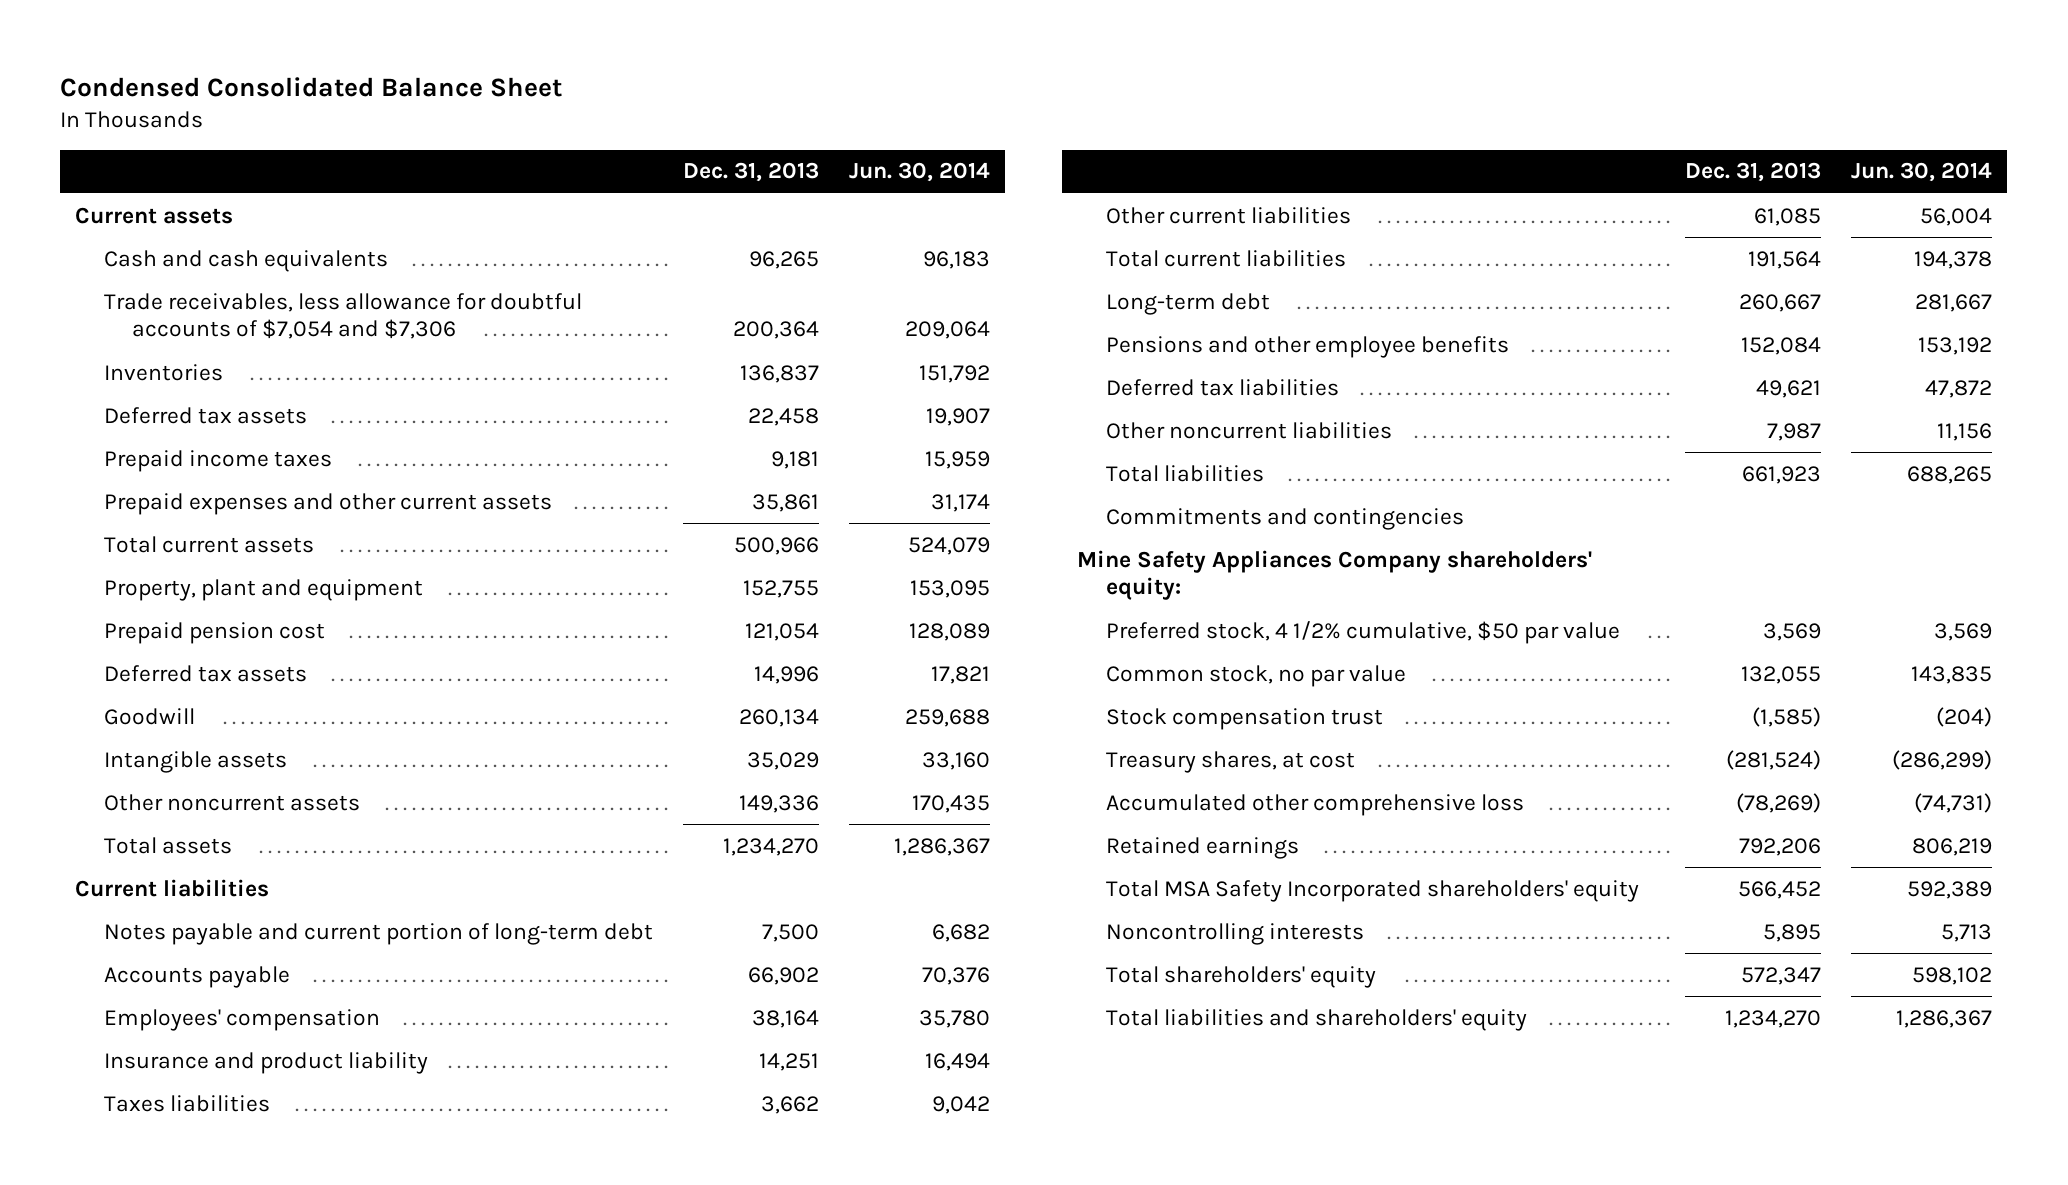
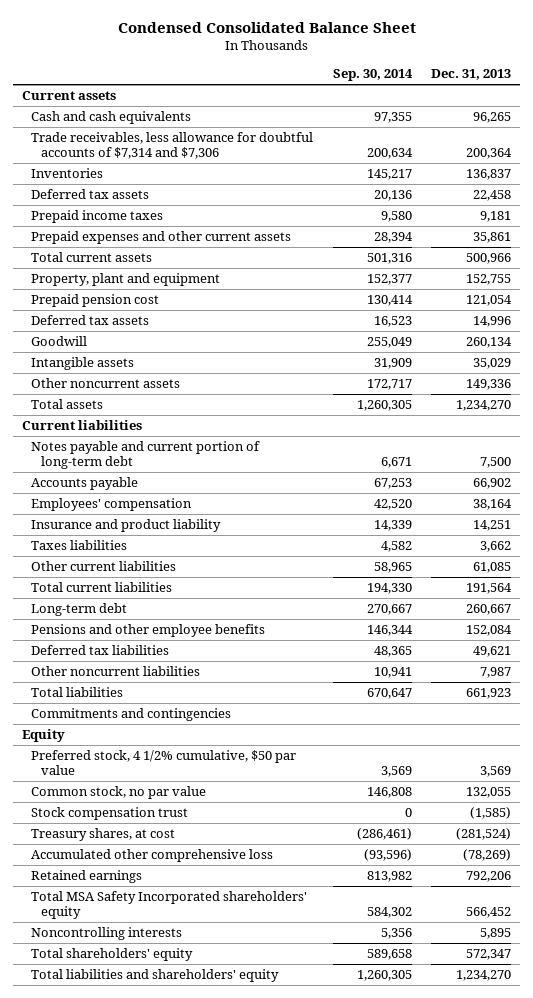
[849,162,991,183] Jun. 30, 2014 -> none
none -> [332,69,413,82] Sep. 30, 2014
[103,292,582,340] Trade receivables, less allowance for doubtful accounts of $7,054 and $7,306 -> [31,132,314,160] Trade receivables, less allowance for doubtful accounts of $7,314 and $7,306
[1077,549,1593,601] Mine Safety Appliances Company shareholders' equity: -> [22,729,66,743] Equity

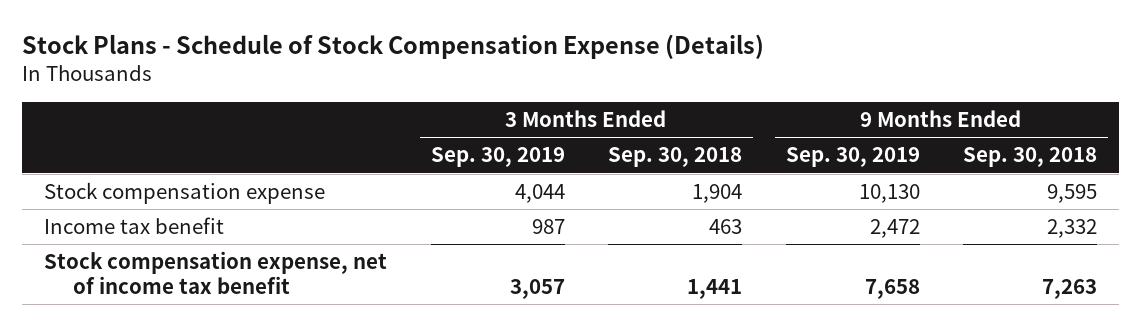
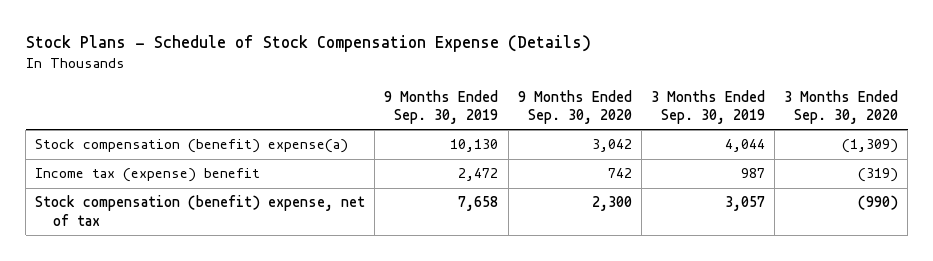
[608,147,743,168] Sep. 30, 2018 -> none
[963,147,1098,168] Sep. 30, 2018 -> none
none -> [517,89,632,125] 9 Months Ended Sep. 30, 2020
none -> [783,89,898,125] 3 Months Ended Sep. 30, 2020
[44,182,326,205] Stock compensation expense -> [35,139,349,154] Stock compensation (benefit) expense(a)
[44,217,225,235] Income tax benefit -> [35,168,261,183] Income tax (expense) benefit
[44,251,388,294] Stock compensation expense, net of income tax benefit -> [35,195,366,226] Stock compensation (benefit) expense, net of tax

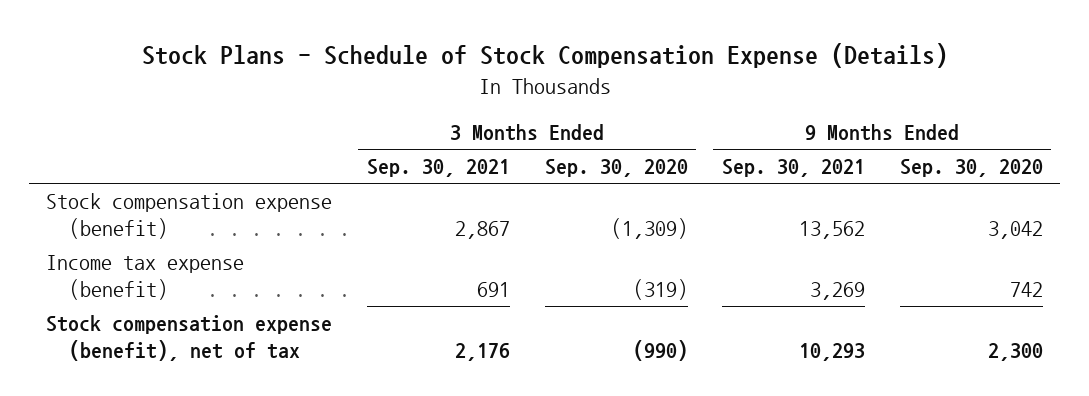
[384,89,499,125] 9 Months Ended Sep. 30, 2019 -> none
[650,89,765,125] 3 Months Ended Sep. 30, 2019 -> none
none -> [366,159,510,178] Sep. 30, 2021
none -> [722,159,866,178] Sep. 30, 2021
[35,139,349,154] Stock compensation (benefit) expense(a) -> [46,193,333,239] Stock compensation expense (benefit)
[35,168,261,183] Income tax (expense) benefit -> [46,255,245,300] Income tax expense (benefit)
[35,195,366,226] Stock compensation (benefit) expense, net of tax -> [46,315,333,361] Stock compensation expense (benefit), net of tax

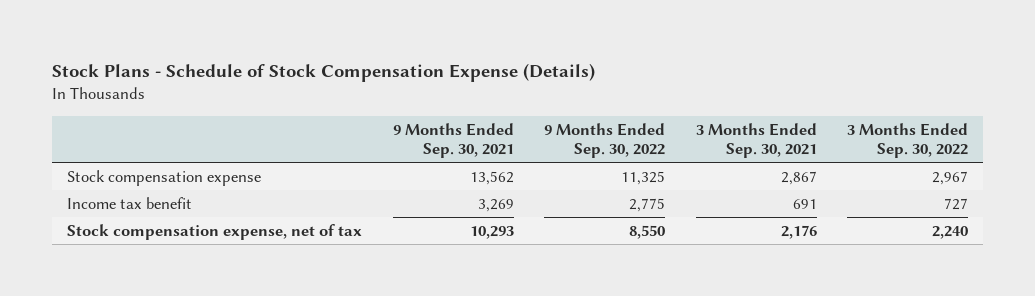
[544,159,688,178] Sep. 30, 2020 -> none
[899,159,1043,178] Sep. 30, 2020 -> none
none -> [544,122,666,158] 9 Months Ended Sep. 30, 2022
none -> [847,122,969,158] 3 Months Ended Sep. 30, 2022
[46,193,333,239] Stock compensation expense (benefit) -> [67,170,262,187] Stock compensation expense
[46,255,245,300] Income tax expense (benefit) -> [67,197,193,210] Income tax benefit
[46,315,333,361] Stock compensation expense (benefit), net of tax -> [67,224,363,241] Stock compensation expense, net of tax

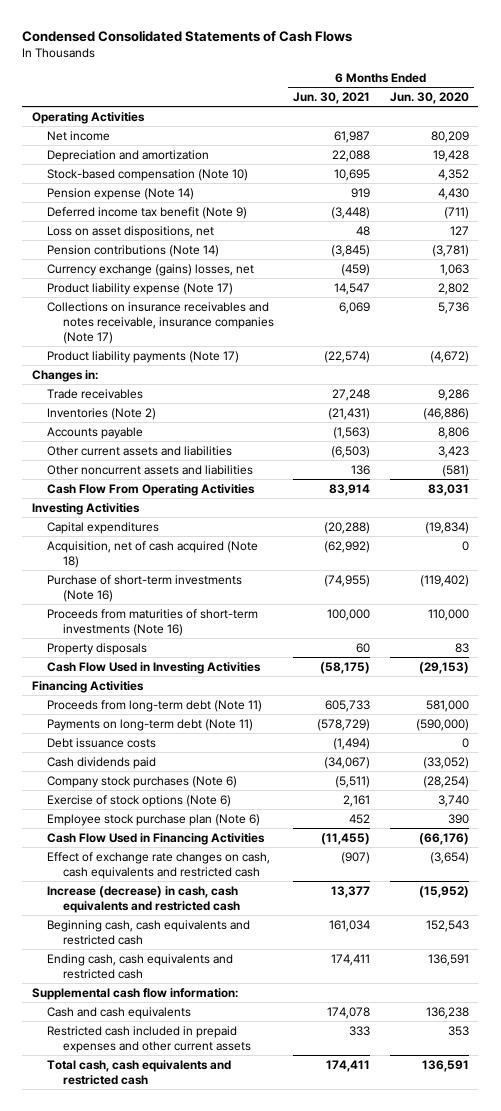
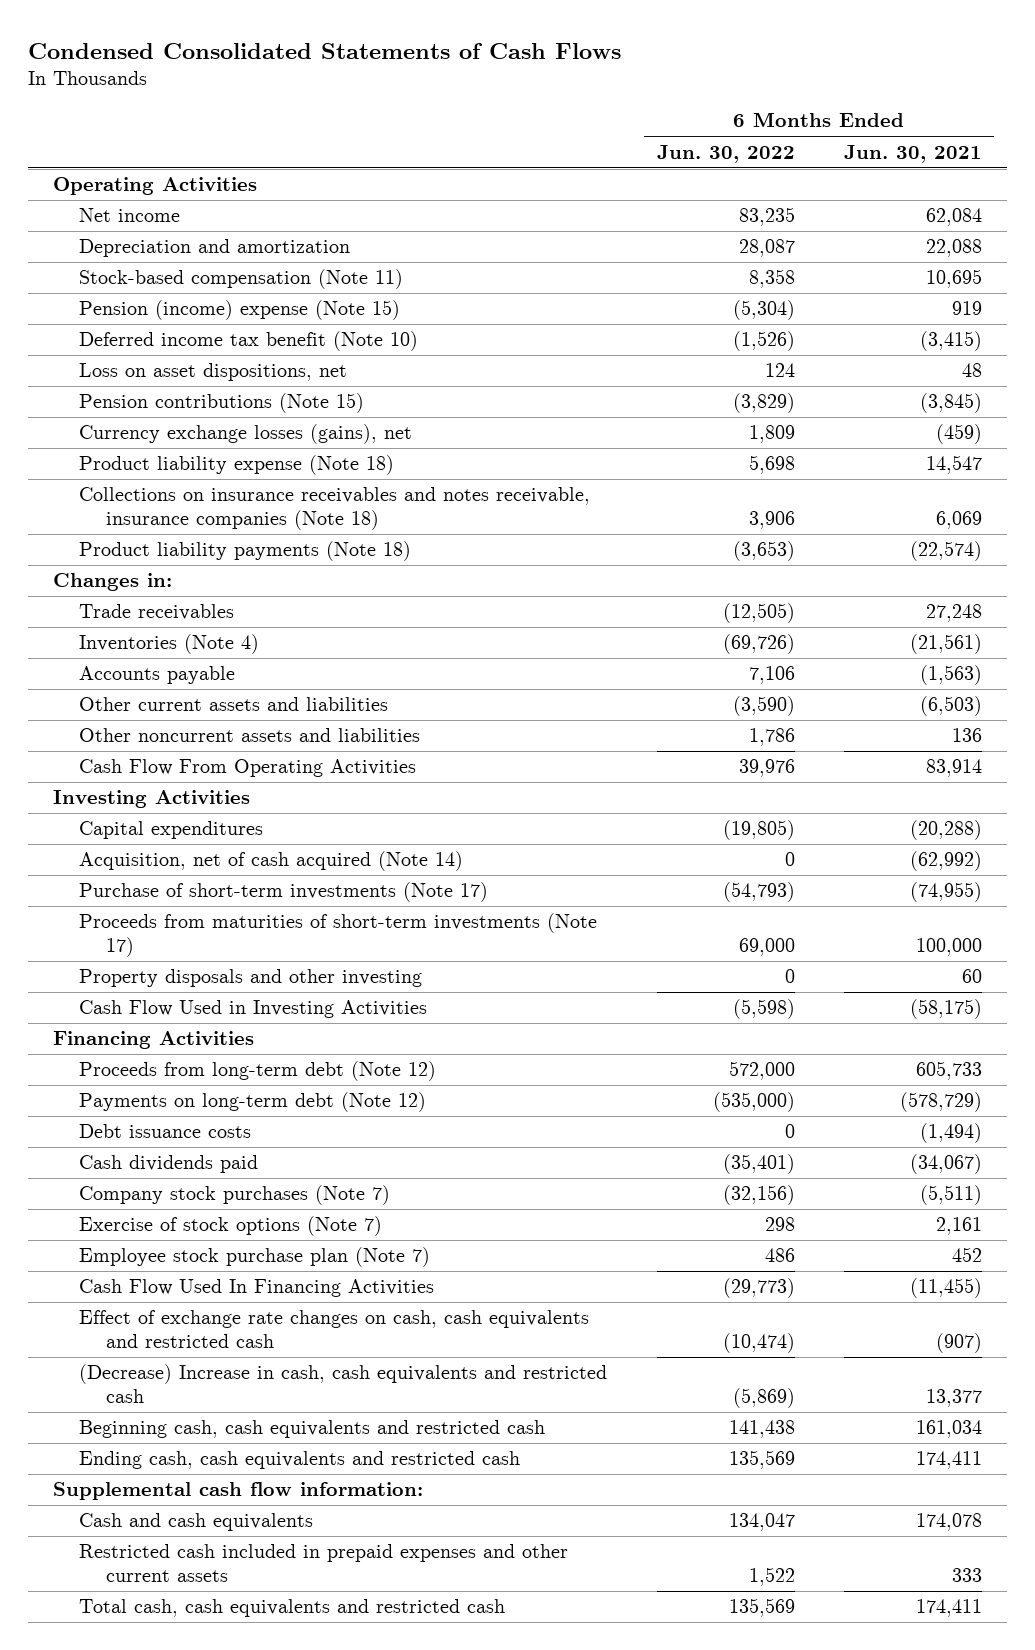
[389,92,469,105] Jun. 30, 2020 -> none
none -> [656,144,795,163] Jun. 30, 2022
[334,130,371,143] 61,987 -> [926,208,983,227] 62,084
[47,168,249,181] Stock-based compensation (Note 10) -> [79,269,404,290] Stock-based compensation (Note 11)
[47,187,195,200] Pension expense (Note 14) -> [79,300,401,321] Pension (income) expense (Note 15)
[47,206,248,219] Deferred income tax benefit (Note 9) -> [79,331,419,352] Deferred income tax benefit (Note 10)
[331,206,371,219] (3,448) -> [920,331,983,352] (3,415)
[47,244,220,257] Pension contributions (Note 14) -> [79,393,365,414] Pension contributions (Note 15)
[47,263,255,276] Currency exchange (gains) losses, net -> [79,424,413,445] Currency exchange losses (gains), net
[47,282,234,295] Product liability expense (Note 17) -> [79,455,395,476] Product liability expense (Note 18)
[47,301,274,345] Collections on insurance receivables and notes receivable, insurance companies (Note 17) -> [79,487,591,531] Collections on insurance receivables and notes receivable, insurance companies (Note 18)
[47,350,240,363] Product liability payments (Note 17) -> [79,541,412,562] Product liability payments (Note 18)
[47,407,157,420] Inventories (Note 2) -> [79,634,260,655] Inventories (Note 4)
[328,407,371,420] (21,431) -> [910,634,983,655] (21,561)
[47,540,259,568] Acquisition, net of cash acquired (Note 18) -> [79,851,464,872] Acquisition, net of cash acquired (Note 14)
[47,574,243,602] Purchase of short-term investments (Note 16) -> [79,882,489,903] Purchase of short-term investments (Note 17)
[47,608,259,636] Proceeds from maturities of short-term investments (Note 16) -> [79,913,598,958] Proceeds from maturities of short-term investments (Note 17)
[47,642,148,655] Property disposals -> [79,969,423,988] Property disposals and other investing
[47,699,263,712] Proceeds from long-term debt (Note 11) -> [79,1061,437,1082] Proceeds from long-term debt (Note 12)
[47,718,254,731] Payments on long-term debt (Note 11) -> [79,1092,427,1113] Payments on long-term debt (Note 12)
[47,775,238,788] Company stock purchases (Note 6) -> [79,1185,391,1206] Company stock purchases (Note 7)
[47,794,232,807] Exercise of stock options (Note 6) -> [79,1216,383,1237] Exercise of stock options (Note 7)
[47,813,261,826] Employee stock purchase plan (Note 6) -> [79,1247,431,1268] Employee stock purchase plan (Note 7)
[47,832,266,845] Cash Flow Used in Financing Activities -> [79,1279,435,1298] Cash Flow Used In Financing Activities
[47,885,240,913] Increase (decrease) in cash, cash equivalents and restricted cash -> [79,1364,608,1404] (Decrease) Increase in cash, cash equivalents and restricted cash

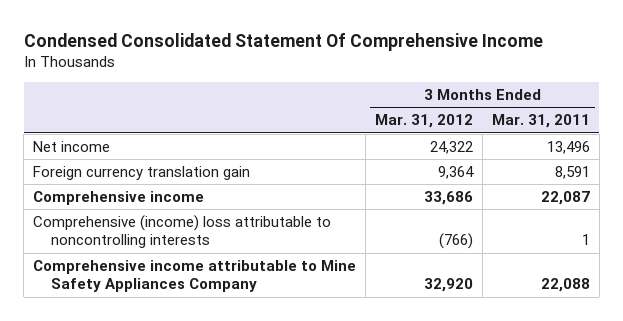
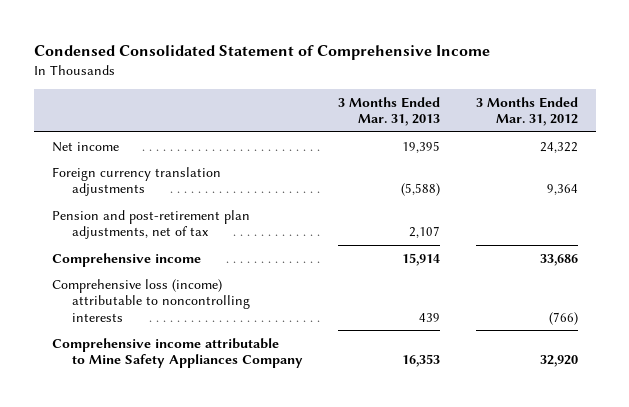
[23,33,543,52] Condensed Consolidated Statement Of Comprehensive Income -> [33,44,490,60] Condensed Consolidated Statement of Comprehensive Income
[491,114,590,129] Mar. 31, 2011 -> none
none -> [338,96,441,127] 3 Months Ended Mar. 31, 2013
[33,165,251,180] Foreign currency translation gain -> [51,166,221,197] Foreign currency translation adjustments
none -> [51,209,250,240] Pension and post-retirement plan adjustments, net of tax
[33,214,332,249] Comprehensive (income) loss attributable to noncontrolling interests -> [51,278,250,322] Comprehensive loss (income) attributable to noncontrolling interests

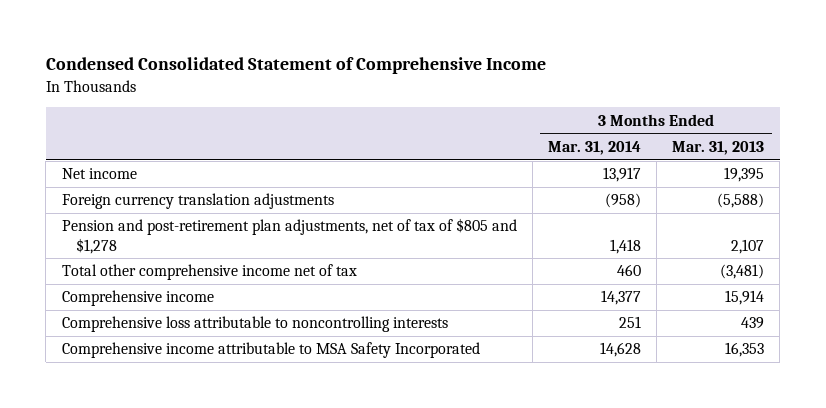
[475,96,578,127] 3 Months Ended Mar. 31, 2012 -> none
none -> [547,140,641,155] Mar. 31, 2014
[51,209,250,240] Pension and post-retirement plan adjustments, net of tax -> [61,218,517,254] Pension and post-retirement plan adjustments, net of tax of $805 and $1,278
none -> [61,264,357,281] Total other comprehensive income net of tax
[51,278,250,322] Comprehensive loss (income) attributable to noncontrolling interests -> [61,316,448,333] Comprehensive loss attributable to noncontrolling interests
[51,337,303,369] Comprehensive income attributable to Mine Safety Appliances Company -> [61,342,480,359] Comprehensive income attributable to MSA Safety Incorporated

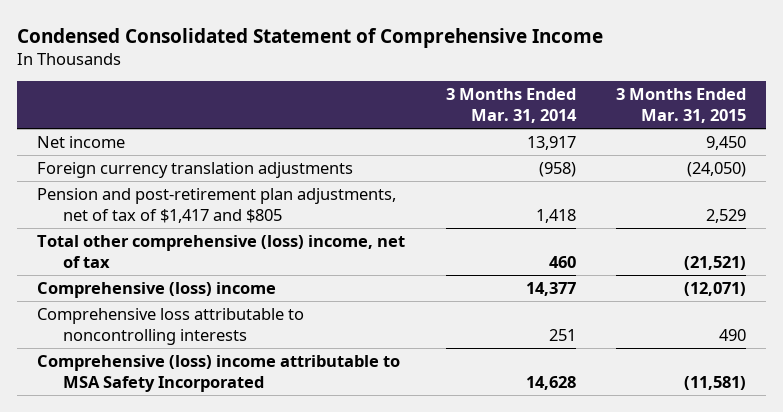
[672,140,765,155] Mar. 31, 2013 -> none
none -> [616,88,747,124] 3 Months Ended Mar. 31, 2015
[61,218,517,254] Pension and post-retirement plan adjustments, net of tax of $805 and $1,278 -> [37,187,397,224] Pension and post-retirement plan adjustments, net of tax of $1,417 and $805
[61,264,357,281] Total other comprehensive income net of tax -> [37,234,406,269] Total other comprehensive (loss) income, net of tax
[61,290,214,307] Comprehensive income -> [37,281,277,298] Comprehensive (loss) income
[61,342,480,359] Comprehensive income attributable to MSA Safety Incorporated -> [37,354,401,393] Comprehensive (loss) income attributable to MSA Safety Incorporated

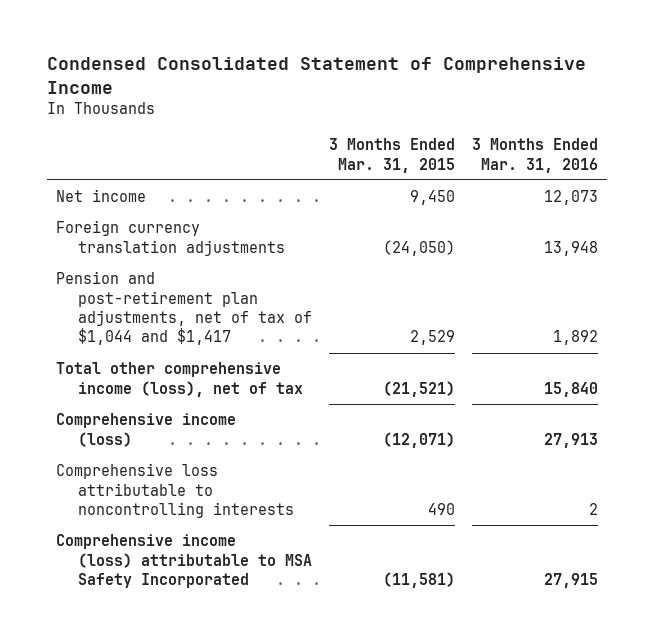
[445,88,577,124] 3 Months Ended Mar. 31, 2014 -> none
none -> [472,138,599,173] 3 Months Ended Mar. 31, 2016
[37,187,397,224] Pension and post-retirement plan adjustments, net of tax of $1,417 and $805 -> [55,271,312,346] Pension and post-retirement plan adjustments, net of tax of $1,044 and $1,417
[37,234,406,269] Total other comprehensive (loss) income, net of tax -> [55,362,303,397] Total other comprehensive income (loss), net of tax
[37,281,277,298] Comprehensive (loss) income -> [55,413,236,447] Comprehensive income (loss)
[37,354,401,393] Comprehensive (loss) income attributable to MSA Safety Incorporated -> [55,534,312,589] Comprehensive income (loss) attributable to MSA Safety Incorporated

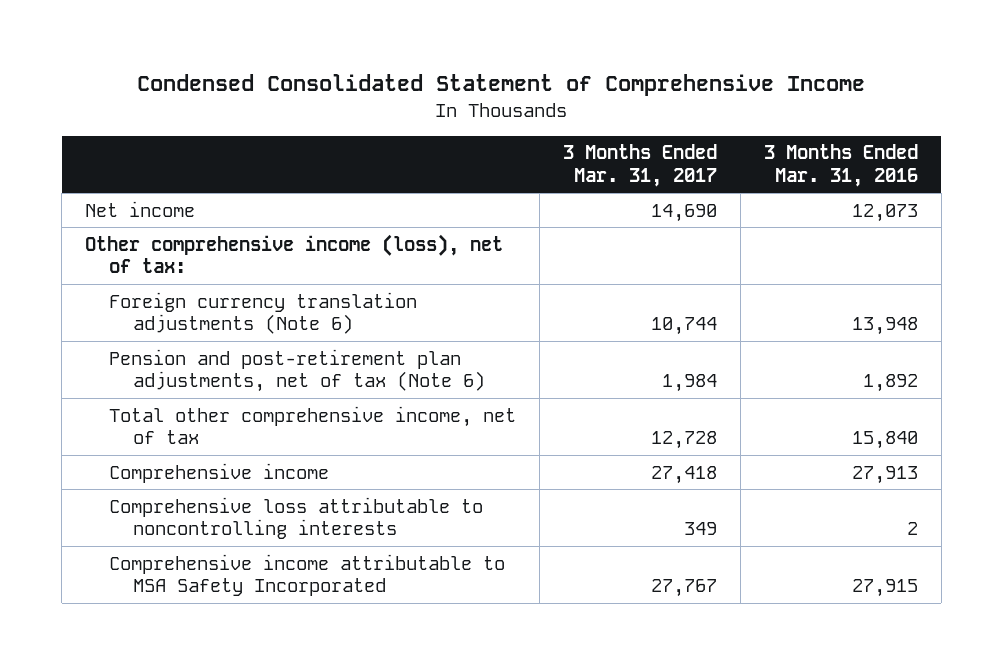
[329,138,456,173] 3 Months Ended Mar. 31, 2015 -> none
none -> [563,144,718,187] 3 Months Ended Mar. 31, 2017
none -> [85,233,504,274] Other comprehensive income (loss), net of tax:
[55,220,285,256] Foreign currency translation adjustments -> [109,291,418,335] Foreign currency translation adjustments (Note 6)
[55,271,312,346] Pension and post-retirement plan adjustments, net of tax of $1,044 and $1,417 -> [109,348,486,393] Pension and post-retirement plan adjustments, net of tax (Note 6)
[55,362,303,397] Total other comprehensive income (loss), net of tax -> [109,405,517,445] Total other comprehensive income, net of tax
[55,413,236,447] Comprehensive income (loss) -> [109,462,330,483] Comprehensive income
[55,534,312,589] Comprehensive income (loss) attributable to MSA Safety Incorporated -> [109,553,506,597] Comprehensive income attributable to MSA Safety Incorporated

